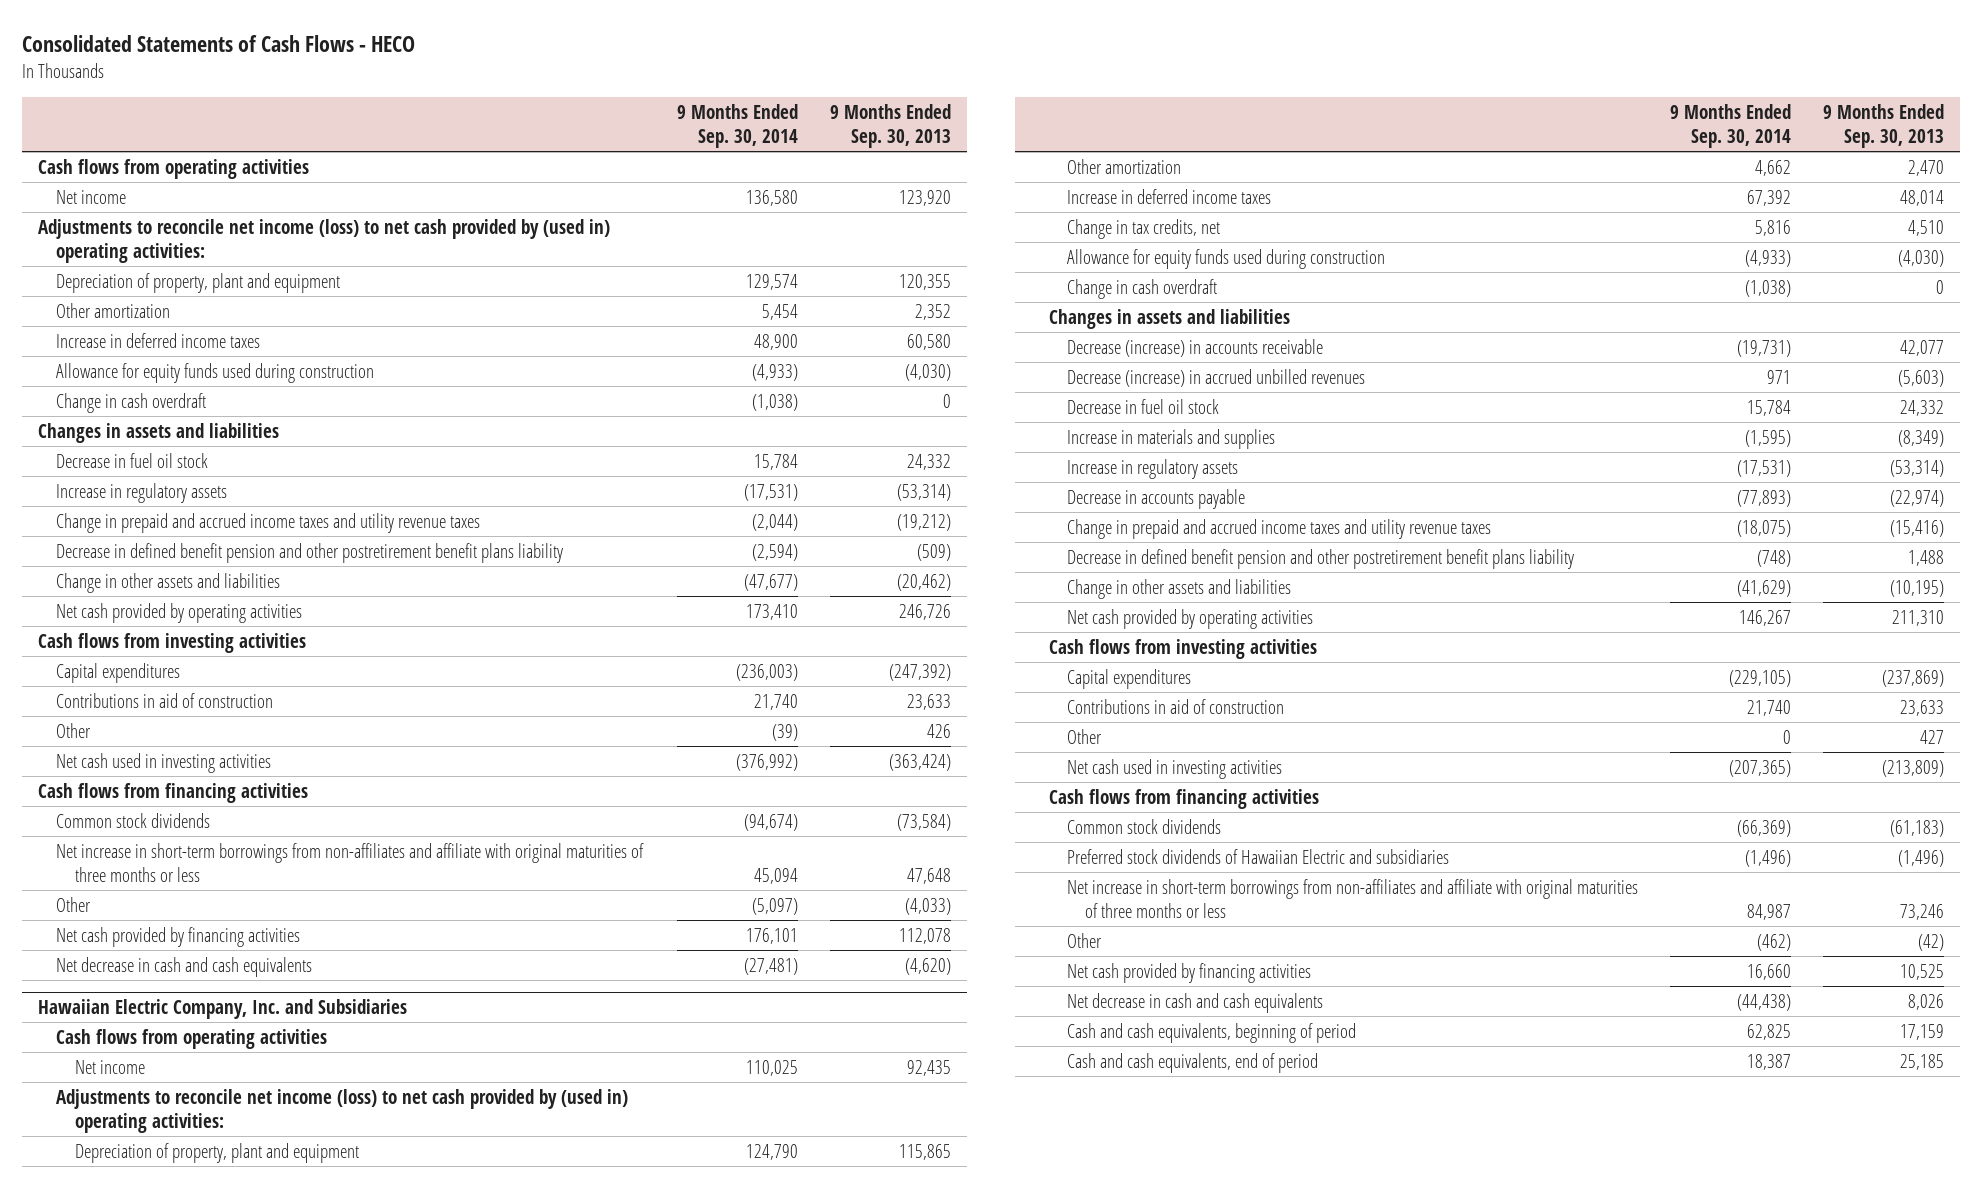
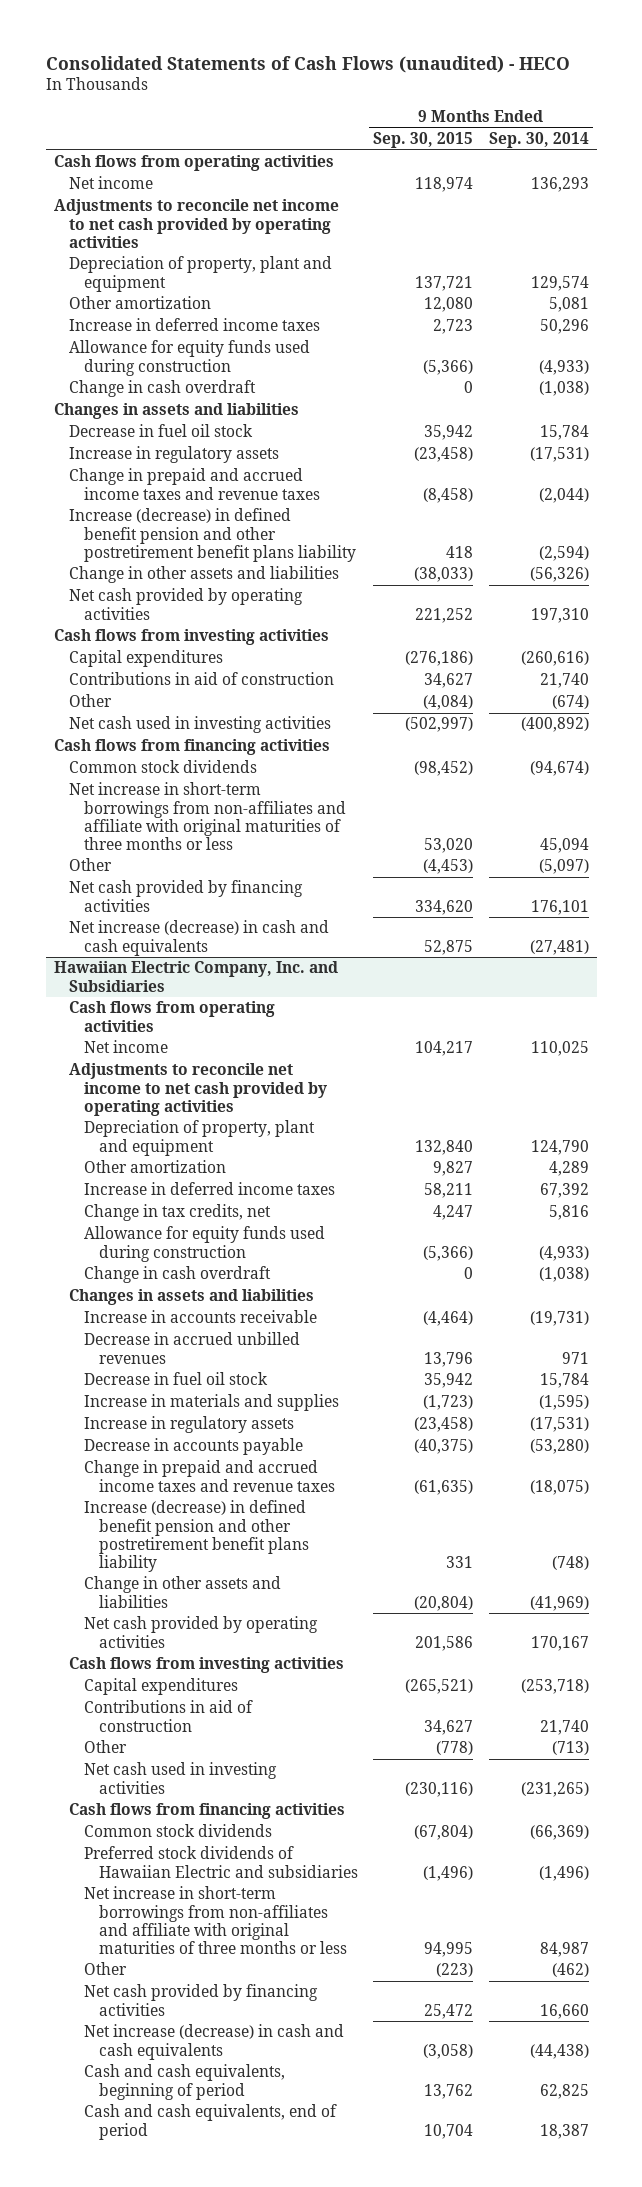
[22,34,416,52] Consolidated Statements of Cash Flows - HECO -> [45,55,570,73] Consolidated Statements of Cash Flows (unaudited) - HECO
[830,103,952,148] 9 Months Ended Sep. 30, 2013 -> none
none -> [373,132,474,149] Sep. 30, 2015
[746,189,799,206] 136,580 -> [530,177,589,193] 136,293
[38,218,611,263] Adjustments to reconcile net income (loss) to net cash provided by (used in) operating activities: -> [53,199,339,248] Adjustments to reconcile net income to net cash provided by operating activities
[762,303,799,320] 5,454 -> [548,297,589,313] 5,081
[754,333,799,350] 48,900 -> [539,319,589,335] 50,296
[56,512,481,533] Change in prepaid and accrued income taxes and utility revenue taxes -> [68,468,320,500] Change in prepaid and accrued income taxes and revenue taxes
[56,542,564,563] Decrease in defined benefit pension and other postretirement benefit plans liability -> [68,508,356,562] Increase (decrease) in defined benefit pension and other postretirement benefit plans liability
[744,573,799,591] (47,677) -> [529,567,589,583] (56,326)
[746,603,799,620] 173,410 -> [530,607,589,623] 197,310
[736,663,799,681] (236,003) -> [520,651,589,667] (260,616)
[772,723,799,741] (39) -> [551,695,589,710] (674)
[736,753,799,771] (376,992) -> [520,717,589,733] (400,892)
[56,956,313,977] Net decrease in cash and cash equivalents -> [68,920,329,956] Net increase (decrease) in cash and cash equivalents
[56,1088,629,1133] Adjustments to reconcile net income (loss) to net cash provided by (used in) operating activities: -> [68,1063,327,1116] Adjustments to reconcile net income to net cash provided by operating activities
[1755,159,1792,176] 4,662 -> [548,1161,589,1177] 4,289
[1067,338,1324,357] Decrease (increase) in accounts receivable -> [83,1310,317,1324] Increase in accounts receivable
[1067,368,1366,387] Decrease (increase) in accrued unbilled revenues -> [83,1332,300,1364] Decrease in accrued unbilled revenues
[1737,489,1792,507] (77,893) -> [529,1439,589,1455] (53,280)
[1067,518,1492,539] Change in prepaid and accrued income taxes and utility revenue taxes -> [83,1460,335,1492] Change in prepaid and accrued income taxes and revenue taxes
[1067,548,1575,569] Decrease in defined benefit pension and other postretirement benefit plans liability -> [83,1500,309,1572] Increase (decrease) in defined benefit pension and other postretirement benefit plans liability
[1737,579,1792,597] (41,629) -> [529,1595,589,1611] (41,969)
[1739,609,1792,626] 146,267 -> [530,1635,589,1651] 170,167
[1729,669,1792,687] (229,105) -> [520,1679,589,1695] (253,718)
[1783,729,1792,744] 0 -> [551,1741,589,1756] (713)
[1729,759,1792,777] (207,365) -> [520,1781,589,1797] (231,265)
[1067,992,1324,1013] Net decrease in cash and cash equivalents -> [83,2024,344,2060] Net increase (decrease) in cash and cash equivalents

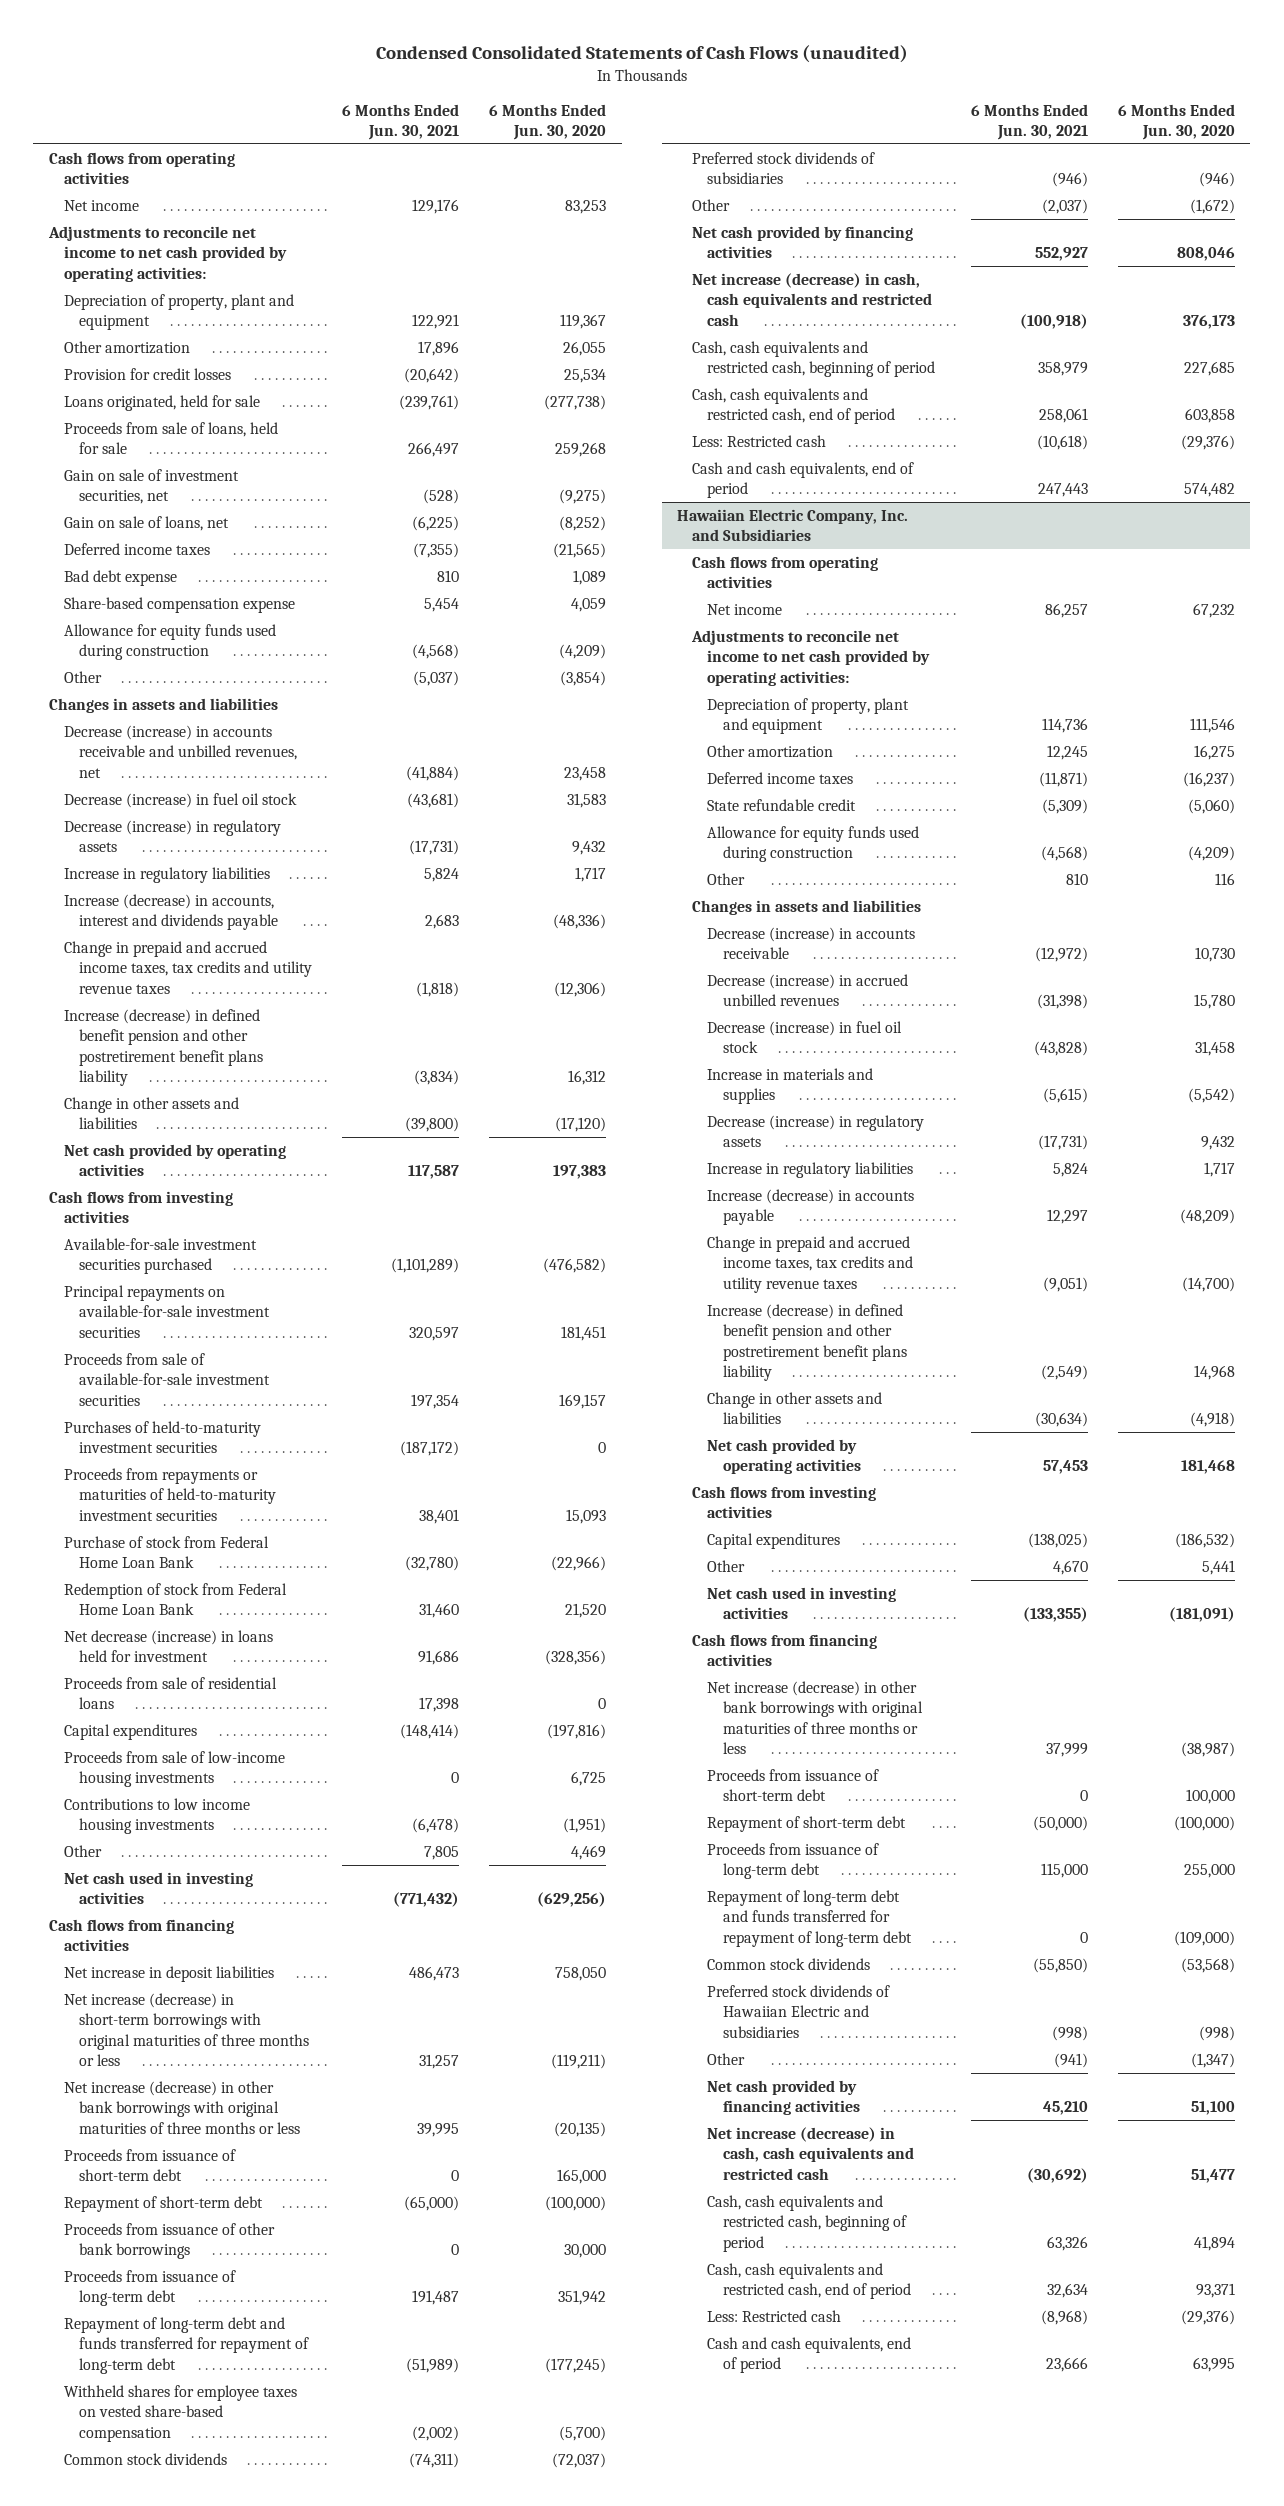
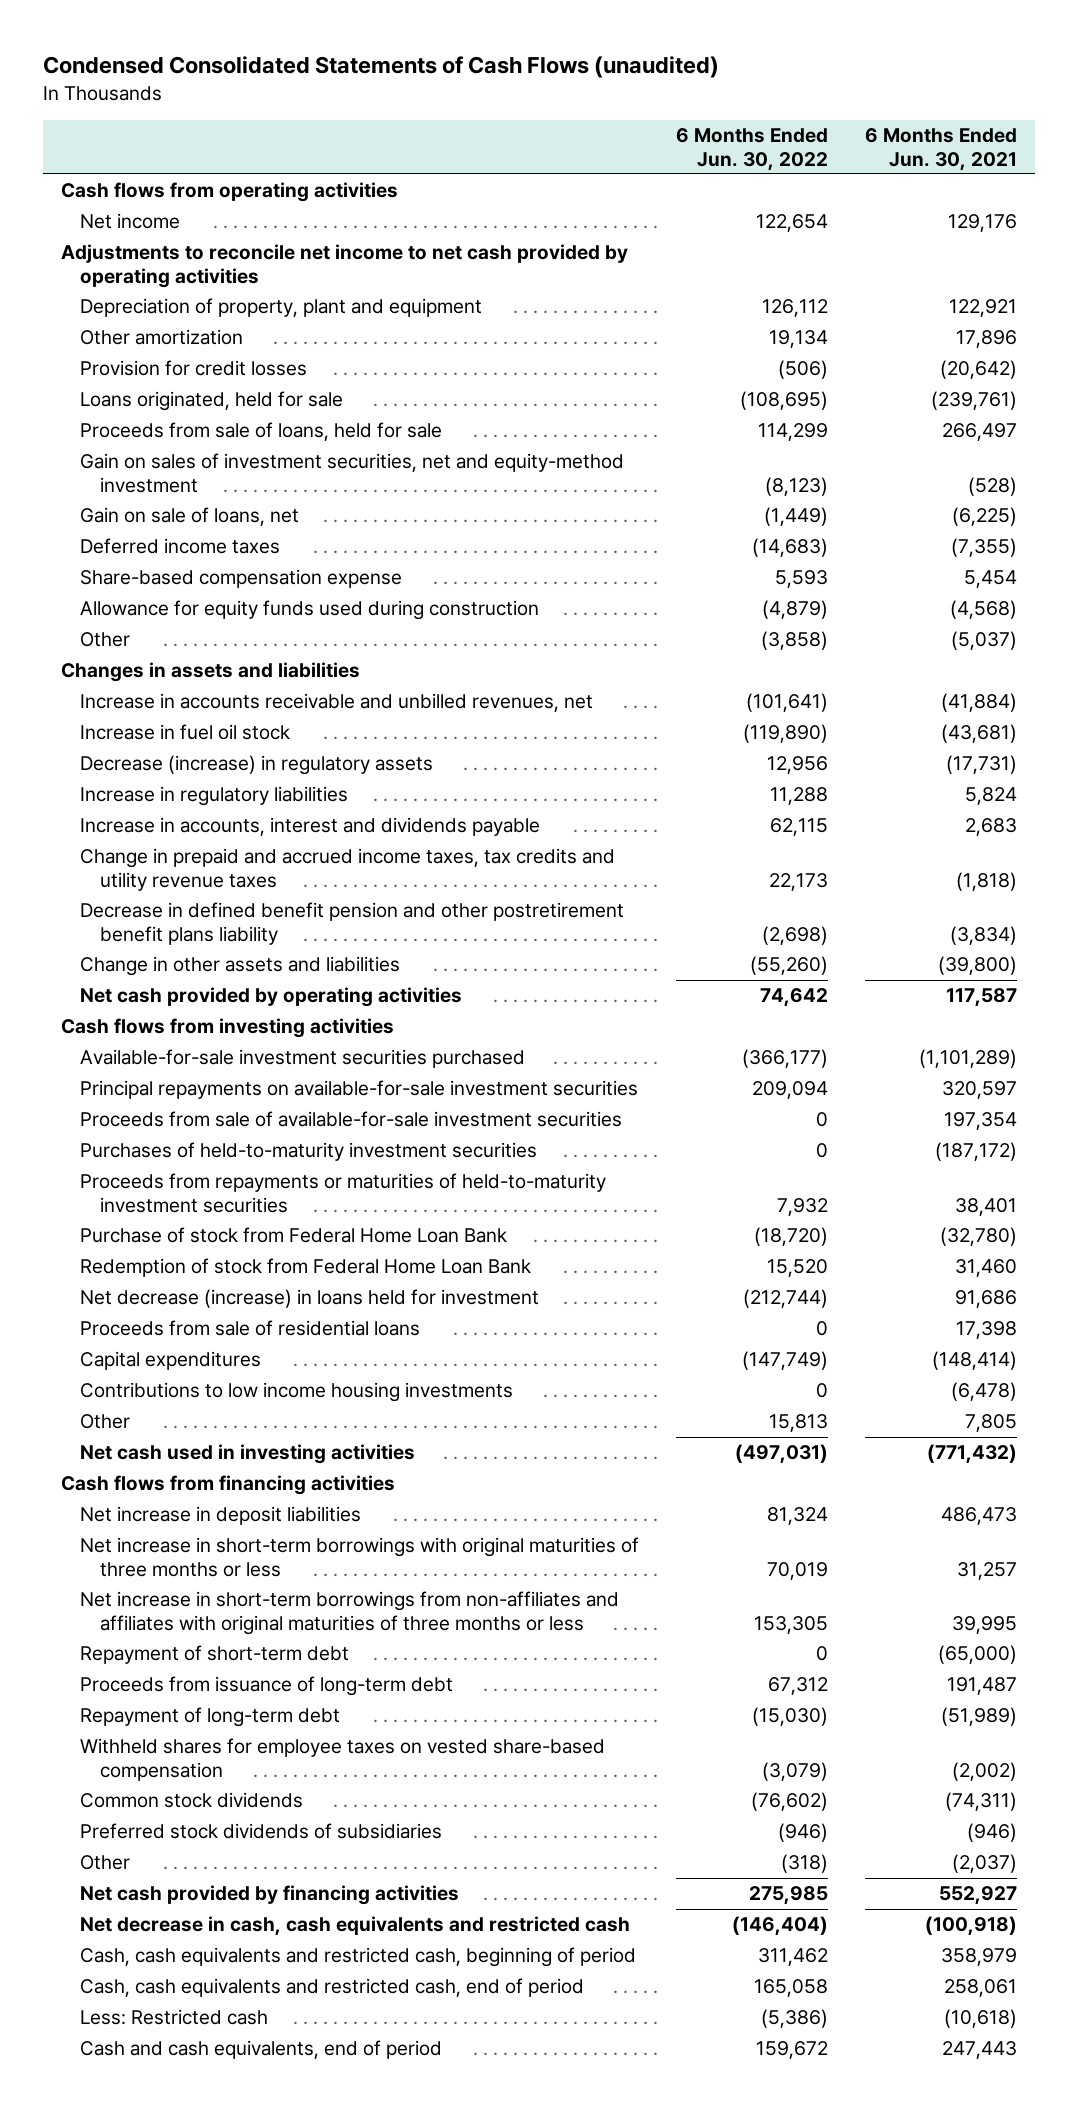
[489,103,607,141] 6 Months Ended Jun. 30, 2020 -> none
none -> [676,127,829,171] 6 Months Ended Jun. 30, 2022
[47,225,287,282] Adjustments to reconcile net income to net cash provided by operating activities: -> [61,244,629,288] Adjustments to reconcile net income to net cash provided by operating activities
[63,468,239,505] Gain on sale of investment securities, net -> [80,453,625,493] Gain on sales of investment securities, net and equity-method investment
[63,569,177,586] Bad debt expense -> none
[63,724,297,778] Decrease (increase) in accounts receivable and unbilled revenues, net -> [80,693,594,713] Increase in accounts receivable and unbilled revenues, net
[63,792,297,808] Decrease (increase) in fuel oil stock -> [80,724,291,741] Increase in fuel oil stock
[63,893,278,931] Increase (decrease) in accounts, interest and dividends payable -> [80,817,541,837] Increase in accounts, interest and dividends payable
[63,1008,263,1087] Increase (decrease) in defined benefit pension and other postretirement benefit plans liability -> [80,902,625,945] Decrease in defined benefit pension and other postretirement benefit plans liability
[63,1750,285,1788] Proceeds from sale of low-income housing investments -> none
[63,2148,236,2182] Proceeds from issuance of short-term debt -> none
[63,1992,309,2067] Net increase (decrease) in short-term borrowings with original maturities of three months or less -> [80,1537,640,1577] Net increase in short-term borrowings with original maturities of three months or less
[63,2080,300,2134] Net increase (decrease) in other bank borrowings with original maturities of three months or less -> [80,1591,620,1635] Net increase in short-term borrowings from non-affiliates and affiliates with original maturities of three months or less
[63,2222,275,2260] Proceeds from issuance of other bank borrowings -> none
[63,2316,309,2374] Repayment of long-term debt and funds transferred for repayment of long-term debt -> [80,1707,341,1728] Repayment of long-term debt
[692,272,933,326] Net increase (decrease) in cash, cash equivalents and restricted cash -> [80,1916,631,1937] Net decrease in cash, cash equivalents and restricted cash
[677,508,909,542] Hawaiian Electric Company, Inc. and Subsidiaries -> none
[692,555,879,589] Cash flows from operating activities -> none
[707,603,783,615] Net income -> none
[691,629,931,686] Adjustments to reconcile net income to net cash provided by operating activities: -> none
[707,697,910,735] Depreciation of property, plant and equipment -> none
[707,744,834,758] Other amortization -> none
[707,771,854,784] Deferred income taxes -> none
[707,798,857,811] State refundable credit -> none
[707,825,920,863] Allowance for equity funds used during construction -> none
[707,872,746,885] Other -> none
[692,899,922,915] Changes in assets and liabilities -> none
[707,926,916,960] Decrease (increase) in accounts receivable -> none
[707,973,909,1007] Decrease (increase) in accrued unbilled revenues -> none
[707,1020,903,1054] Decrease (increase) in fuel oil stock -> none
[707,1067,874,1105] Increase in materials and supplies -> none
[707,1114,925,1148] Decrease (increase) in regulatory assets -> none
[707,1161,914,1178] Increase in regulatory liabilities -> none
[707,1188,915,1226] Increase (decrease) in accounts payable -> none
[707,1235,913,1293] Change in prepaid and accrued income taxes, tax credits and utility revenue taxes -> none
[707,1303,907,1382] Increase (decrease) in defined benefit pension and other postretirement benefit plans liability -> none
[707,1391,883,1425] Change in other assets and liabilities -> none
[707,1438,861,1475] Net cash provided by operating activities -> none
[692,1485,877,1519] Cash flows from investing activities -> none
[707,1532,841,1549] Capital expenditures -> none
[707,1559,746,1572] Other -> none
[707,1586,897,1620] Net cash used in investing activities -> none
[692,1633,878,1667] Cash flows from financing activities -> none
[707,1680,923,1755] Net increase (decrease) in other bank borrowings with original maturities of three months or less -> none
[707,1768,880,1802] Proceeds from issuance of short-term debt -> none
[707,1815,907,1832] Repayment of short-term debt -> none
[707,1842,880,1880] Proceeds from issuance of long-term debt -> none
[707,1889,912,1947] Repayment of long-term debt and funds transferred for repayment of long-term debt -> none
[707,1957,871,1970] Common stock dividends -> none
[707,1984,891,2038] Preferred stock dividends of Hawaiian Electric and subsidiaries -> none
[707,2052,746,2065] Other -> none
[707,2079,860,2116] Net cash provided by financing activities -> none
[707,2126,914,2180] Net increase (decrease) in cash, cash equivalents and restricted cash -> none
[707,2194,907,2252] Cash, cash equivalents and restricted cash, beginning of period -> none
[707,2262,911,2300] Cash, cash equivalents and restricted cash, end of period -> none
[707,2309,842,2322] Less: Restricted cash -> none
[707,2336,912,2374] Cash and cash equivalents, end of period -> none

